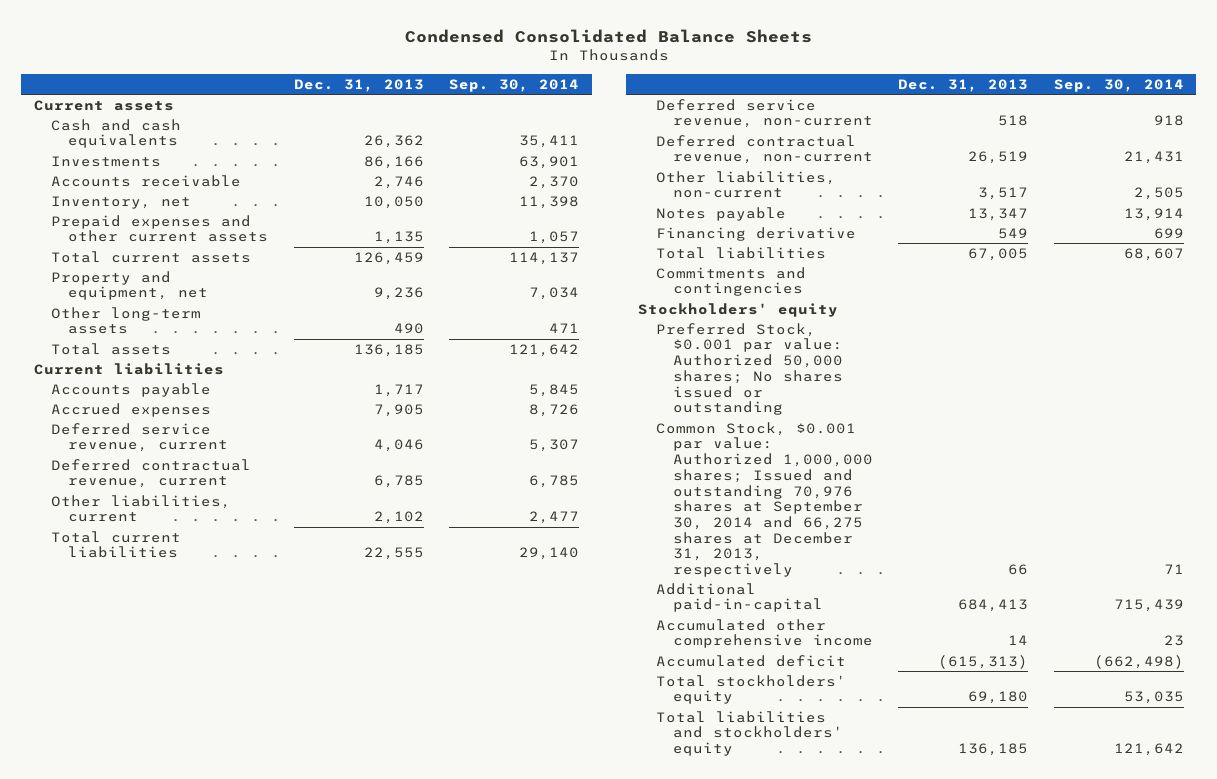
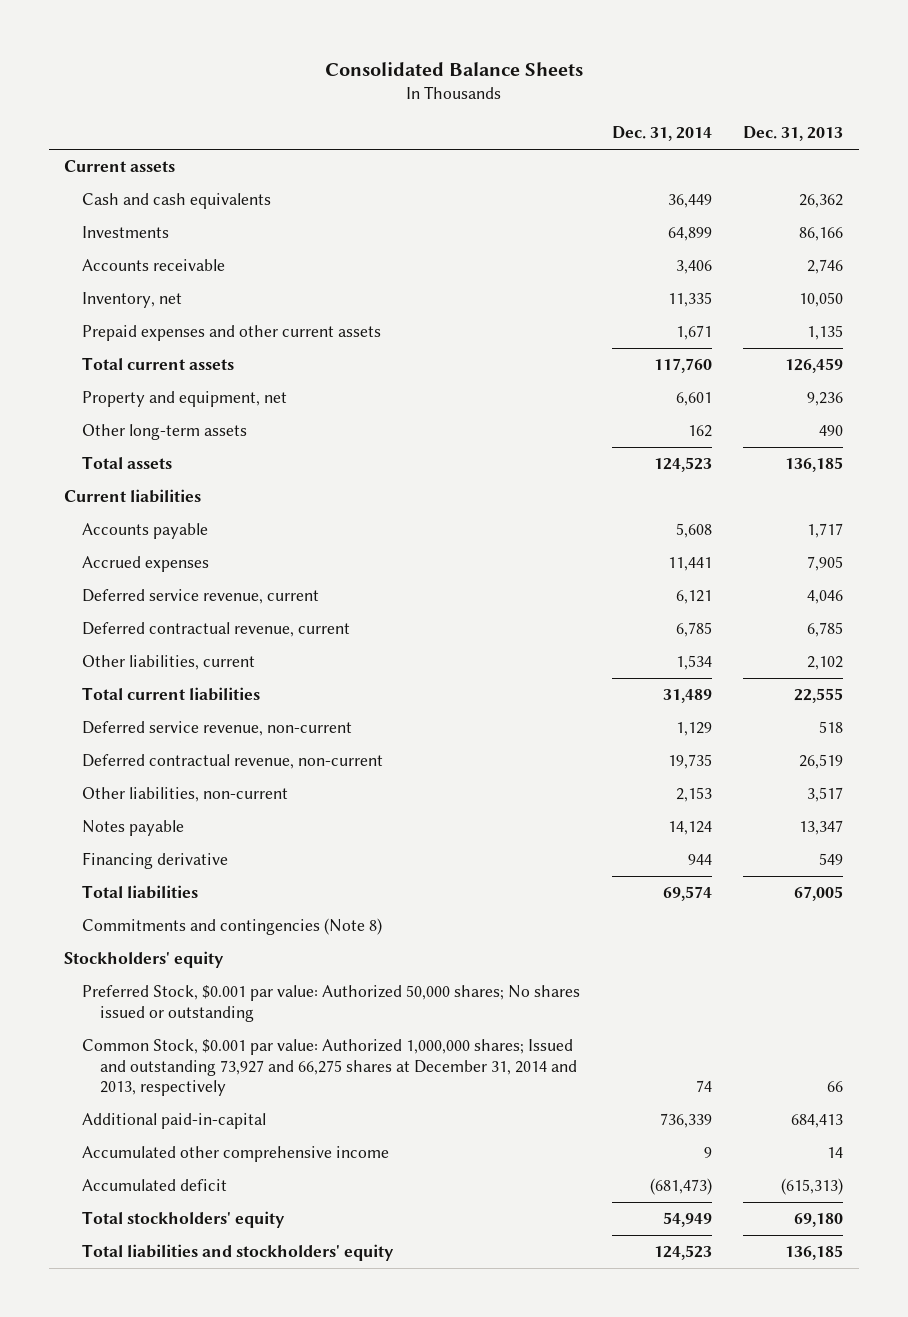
[404,29,812,44] Condensed Consolidated Balance Sheets -> [324,61,583,76] Consolidated Balance Sheets
[449,78,580,92] Sep. 30, 2014 -> none
none -> [611,126,712,142] Dec. 31, 2014
[655,266,806,297] Commitments and contingencies -> [82,918,383,936] Commitments and contingencies (Note 8)
[655,421,873,577] Common Stock, $0.001 par value: Authorized 1,000,000 shares; Issued and outstanding 70,976 shares at September 30, 2014 and 66,275 shares at December 31, 2013, respectively -> [82,1039,578,1097] Common Stock, $0.001 par value: Authorized 1,000,000 shares; Issued and outstanding 73,927 and 66,275 shares at December 31, 2014 and 2013, respectively

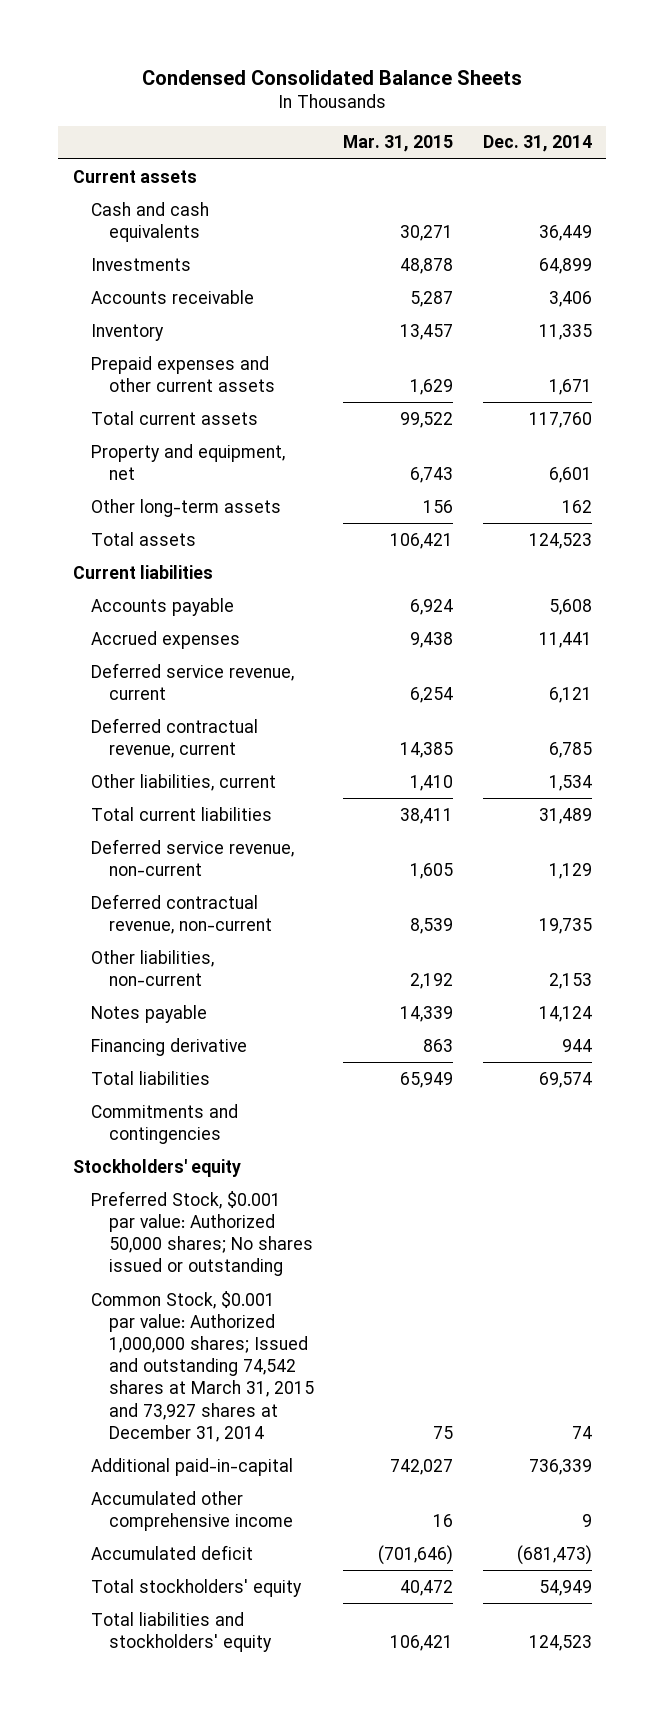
[324,61,583,76] Consolidated Balance Sheets -> [142,70,523,86] Condensed Consolidated Balance Sheets
[743,126,844,142] Dec. 31, 2013 -> none
none -> [343,135,454,153] Mar. 31, 2015
[82,292,183,309] Inventory, net -> [90,323,164,341] Inventory
[82,918,383,936] Commitments and contingencies (Note 8) -> [90,1103,238,1144] Commitments and contingencies
[82,1039,578,1097] Common Stock, $0.001 par value: Authorized 1,000,000 shares; Issued and outstanding 73,927 and 66,275 shares at December 31, 2014 and 2013, respectively -> [90,1290,314,1442] Common Stock, $0.001 par value: Authorized 1,000,000 shares; Issued and outstanding 74,542 shares at March 31, 2015 and 73,927 shares at December 31, 2014

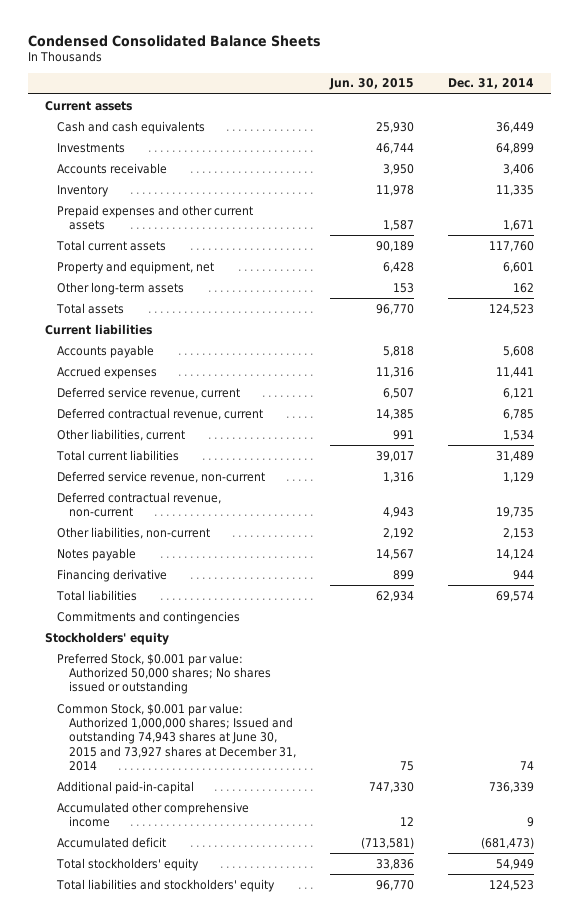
[343,135,454,153] Mar. 31, 2015 -> none
none -> [329,78,415,91] Jun. 30, 2015
[90,1290,314,1442] Common Stock, $0.001 par value: Authorized 1,000,000 shares; Issued and outstanding 74,542 shares at March 31, 2015 and 73,927 shares at December 31, 2014 -> [56,702,297,771] Common Stock, $0.001 par value: Authorized 1,000,000 shares; Issued and outstanding 74,943 shares at June 30, 2015 and 73,927 shares at December 31, 2014

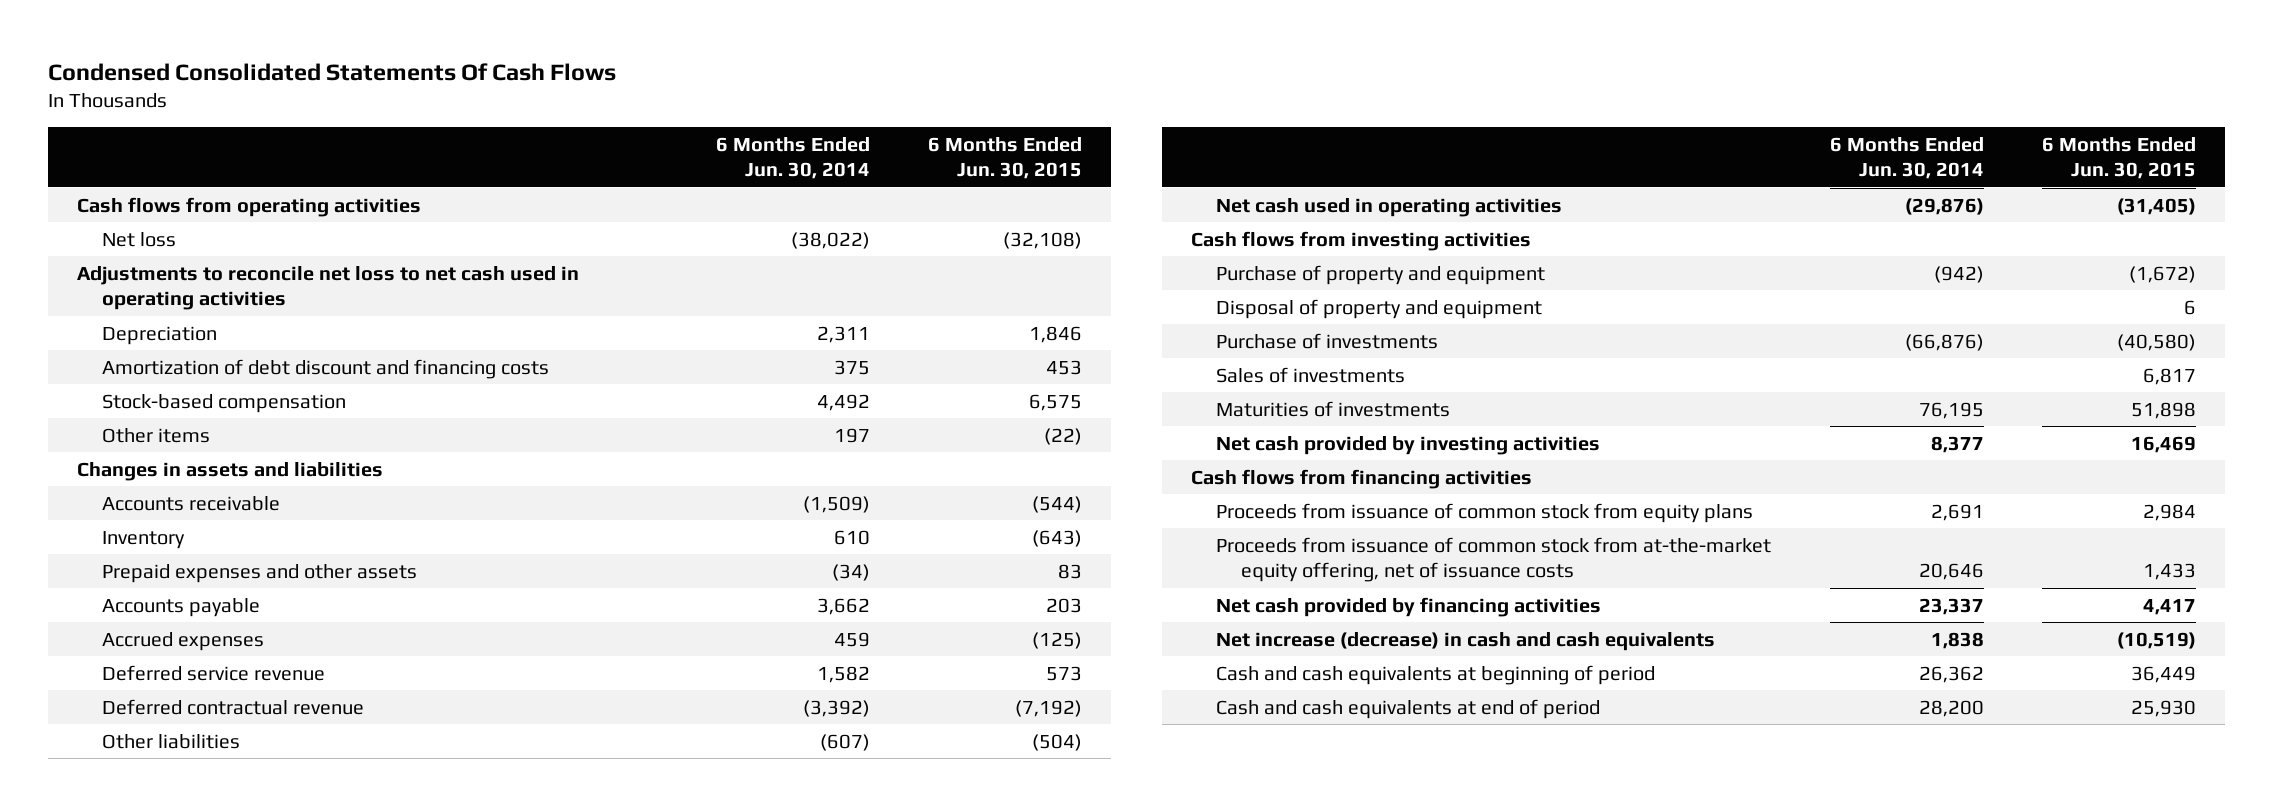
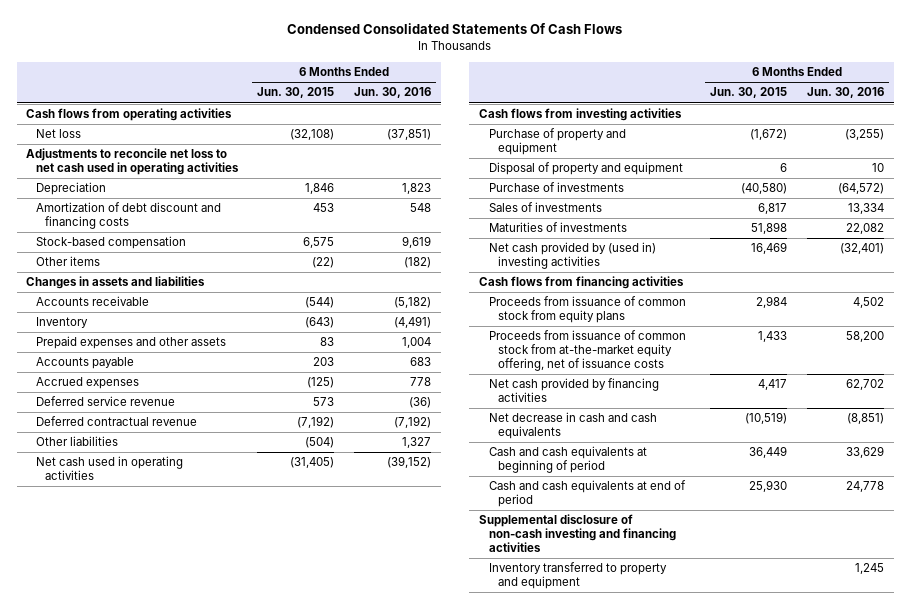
[715,136,870,180] 6 Months Ended Jun. 30, 2014 -> none
none -> [353,87,431,99] Jun. 30, 2016
[1216,435,1601,455] Net cash provided by investing activities -> [488,242,656,270] Net cash provided by (used in) investing activities
[1216,631,1716,651] Net increase (decrease) in cash and cash equivalents -> [488,412,657,440] Net decrease in cash and cash equivalents
none -> [479,514,676,553] Supplemental disclosure of non-cash investing and financing activities
none -> [488,562,667,590] Inventory transferred to property and equipment

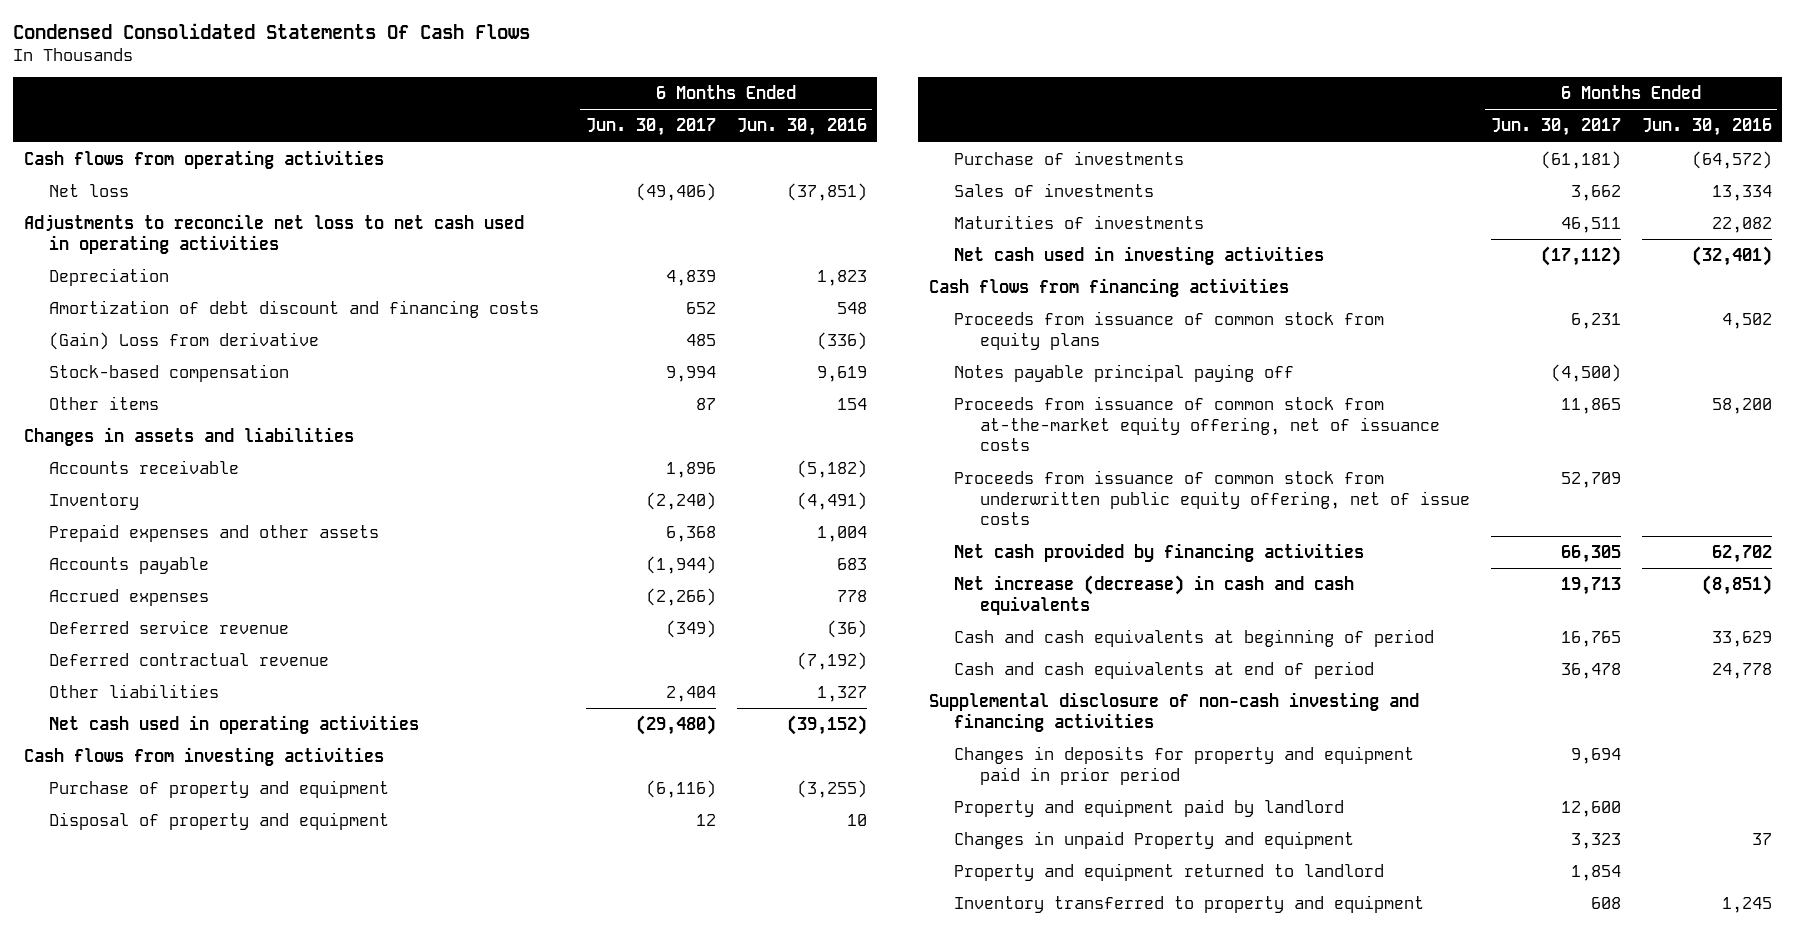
[257,87,335,99] Jun. 30, 2015 -> none
none -> [585,118,716,137] Jun. 30, 2017
none -> [49,331,320,350] (Gain) Loss from derivative
[403,257,431,269] (182) -> [836,397,867,410] 154
[488,242,656,270] Net cash provided by (used in) investing activities -> [954,245,1325,265] Net cash used in investing activities
none -> [954,363,1295,382] Notes payable principal paying off
none -> [954,469,1470,526] Proceeds from issuance of common stock from underwritten public equity offering, net of issue costs
[488,412,657,440] Net decrease in cash and cash equivalents -> [954,574,1355,615] Net increase (decrease) in cash and cash equivalents
none -> [954,745,1415,785] Changes in deposits for property and equipment paid in prior period
none -> [954,798,1345,817] Property and equipment paid by landlord
none -> [954,830,1355,849] Changes in unpaid Property and equipment
none -> [954,862,1385,881] Property and equipment returned to landlord

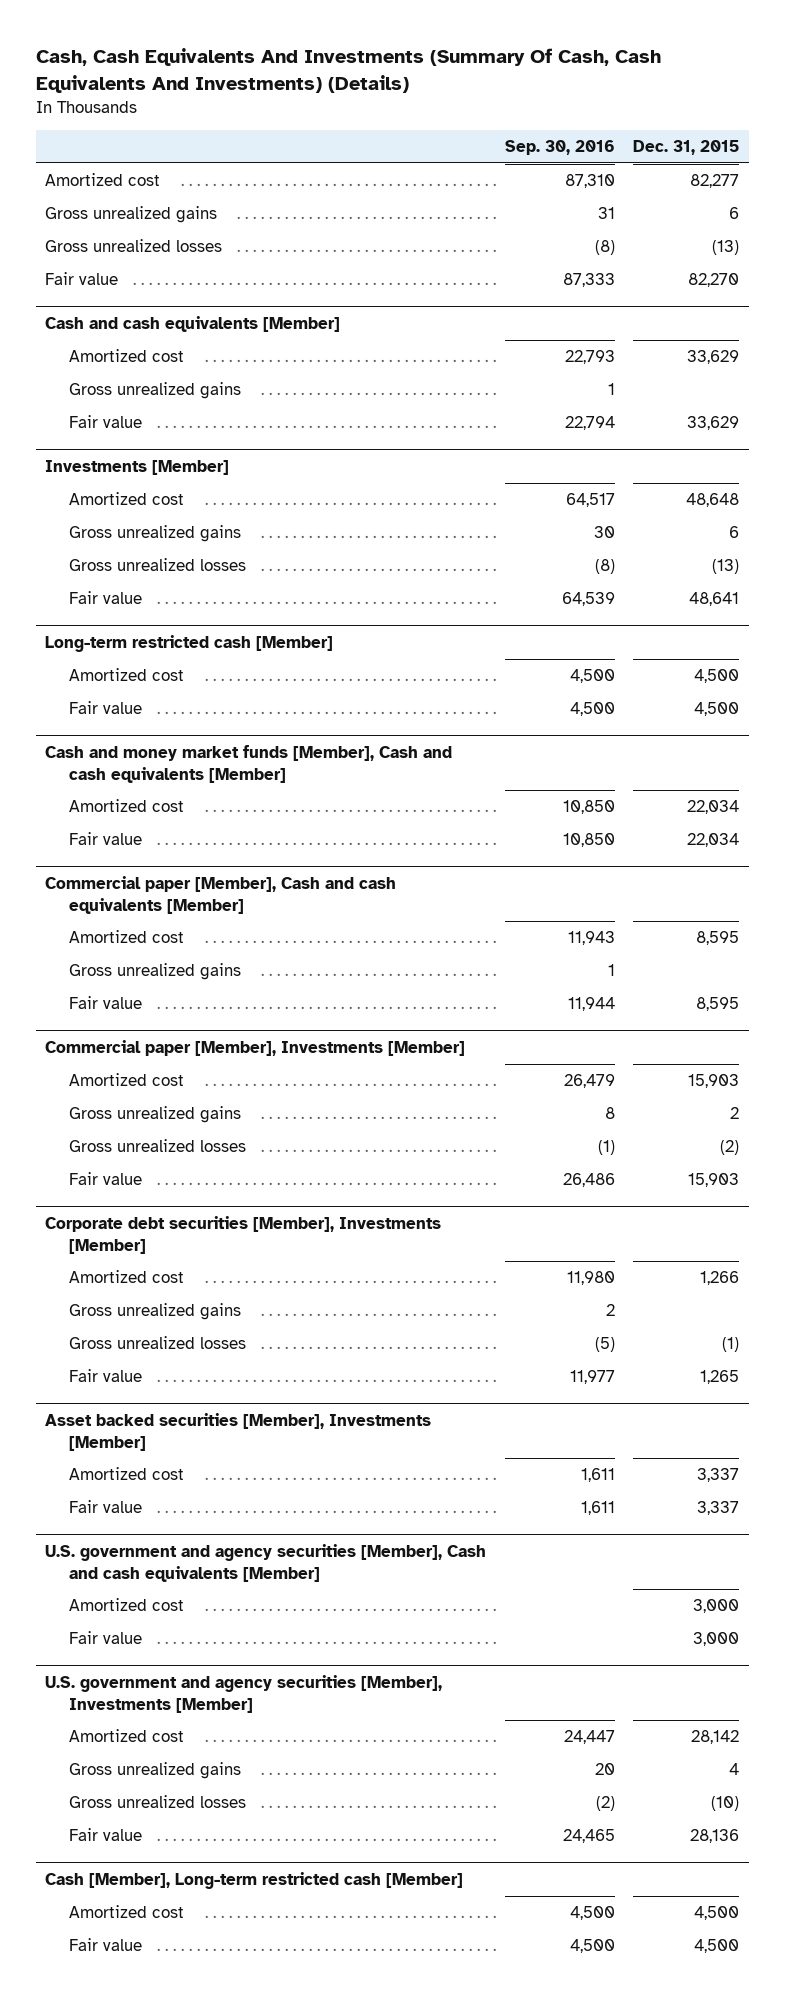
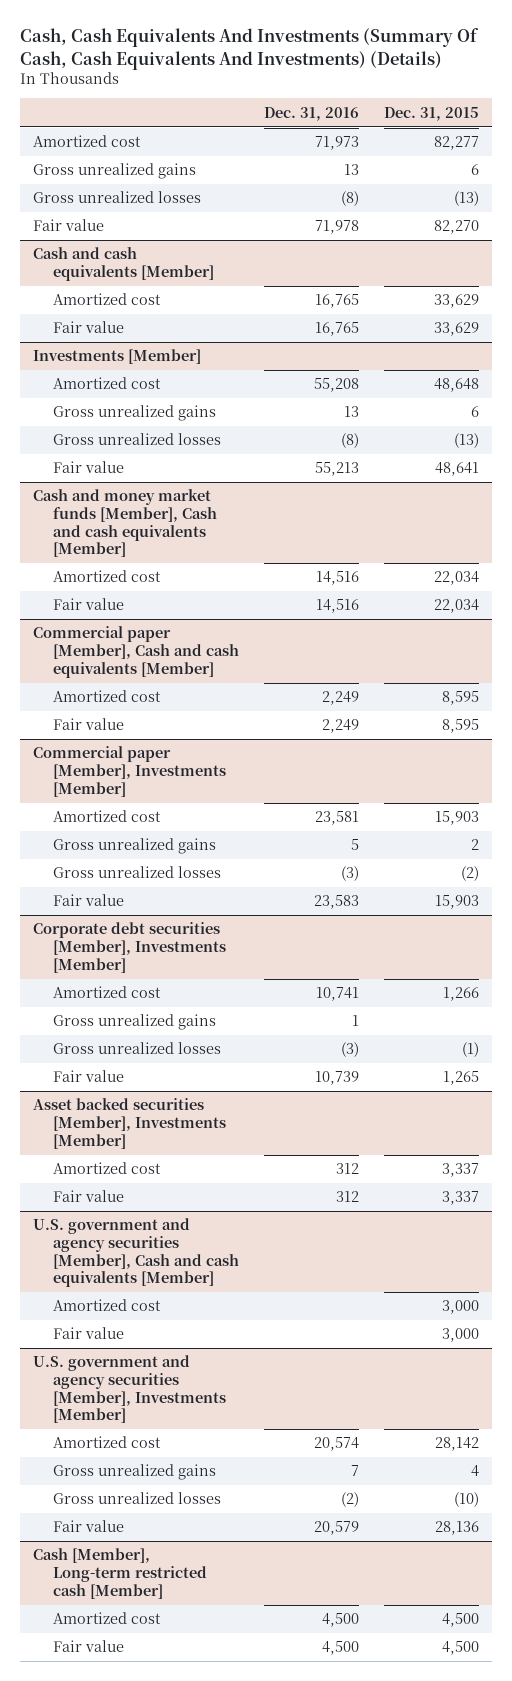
[504,140,615,156] Sep. 30, 2016 -> none
none -> [263,106,359,121] Dec. 31, 2016
[68,382,241,400] Gross unrealized gains -> none
[45,635,334,653] Long-term restricted cash [Member] -> none
[68,668,184,682] Amortized cost -> none
[68,701,142,715] Fair value -> none
[68,963,241,981] Gross unrealized gains -> none

